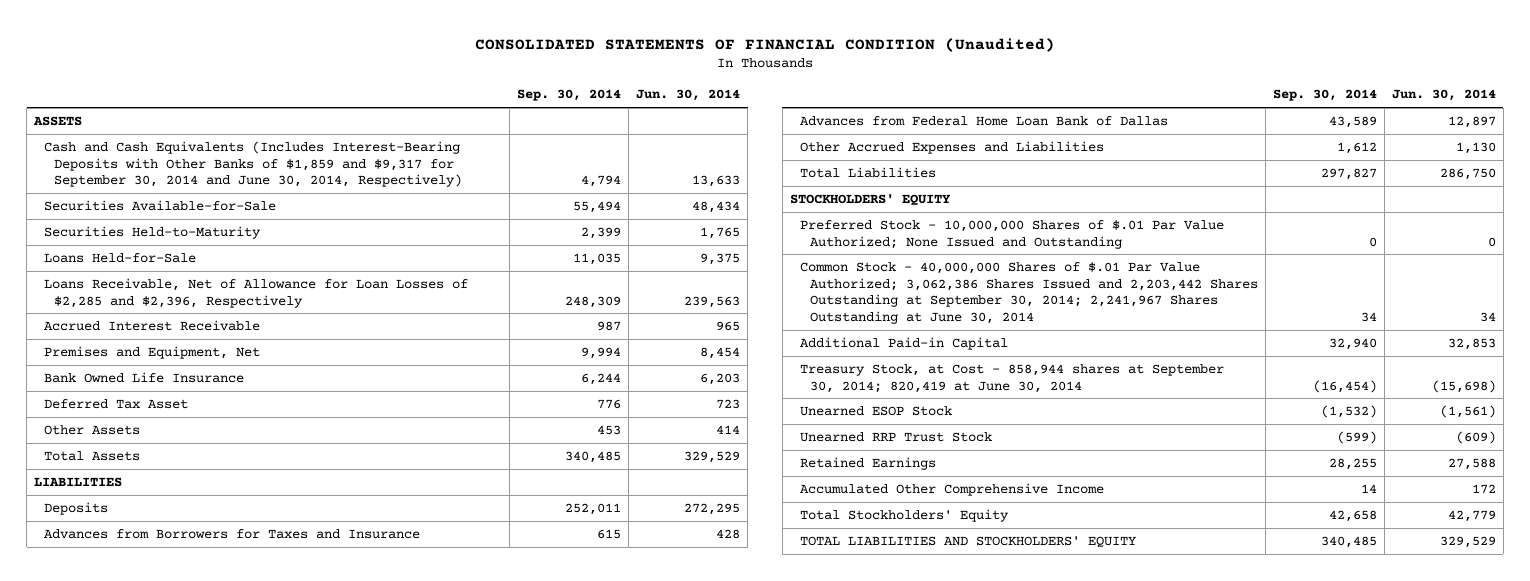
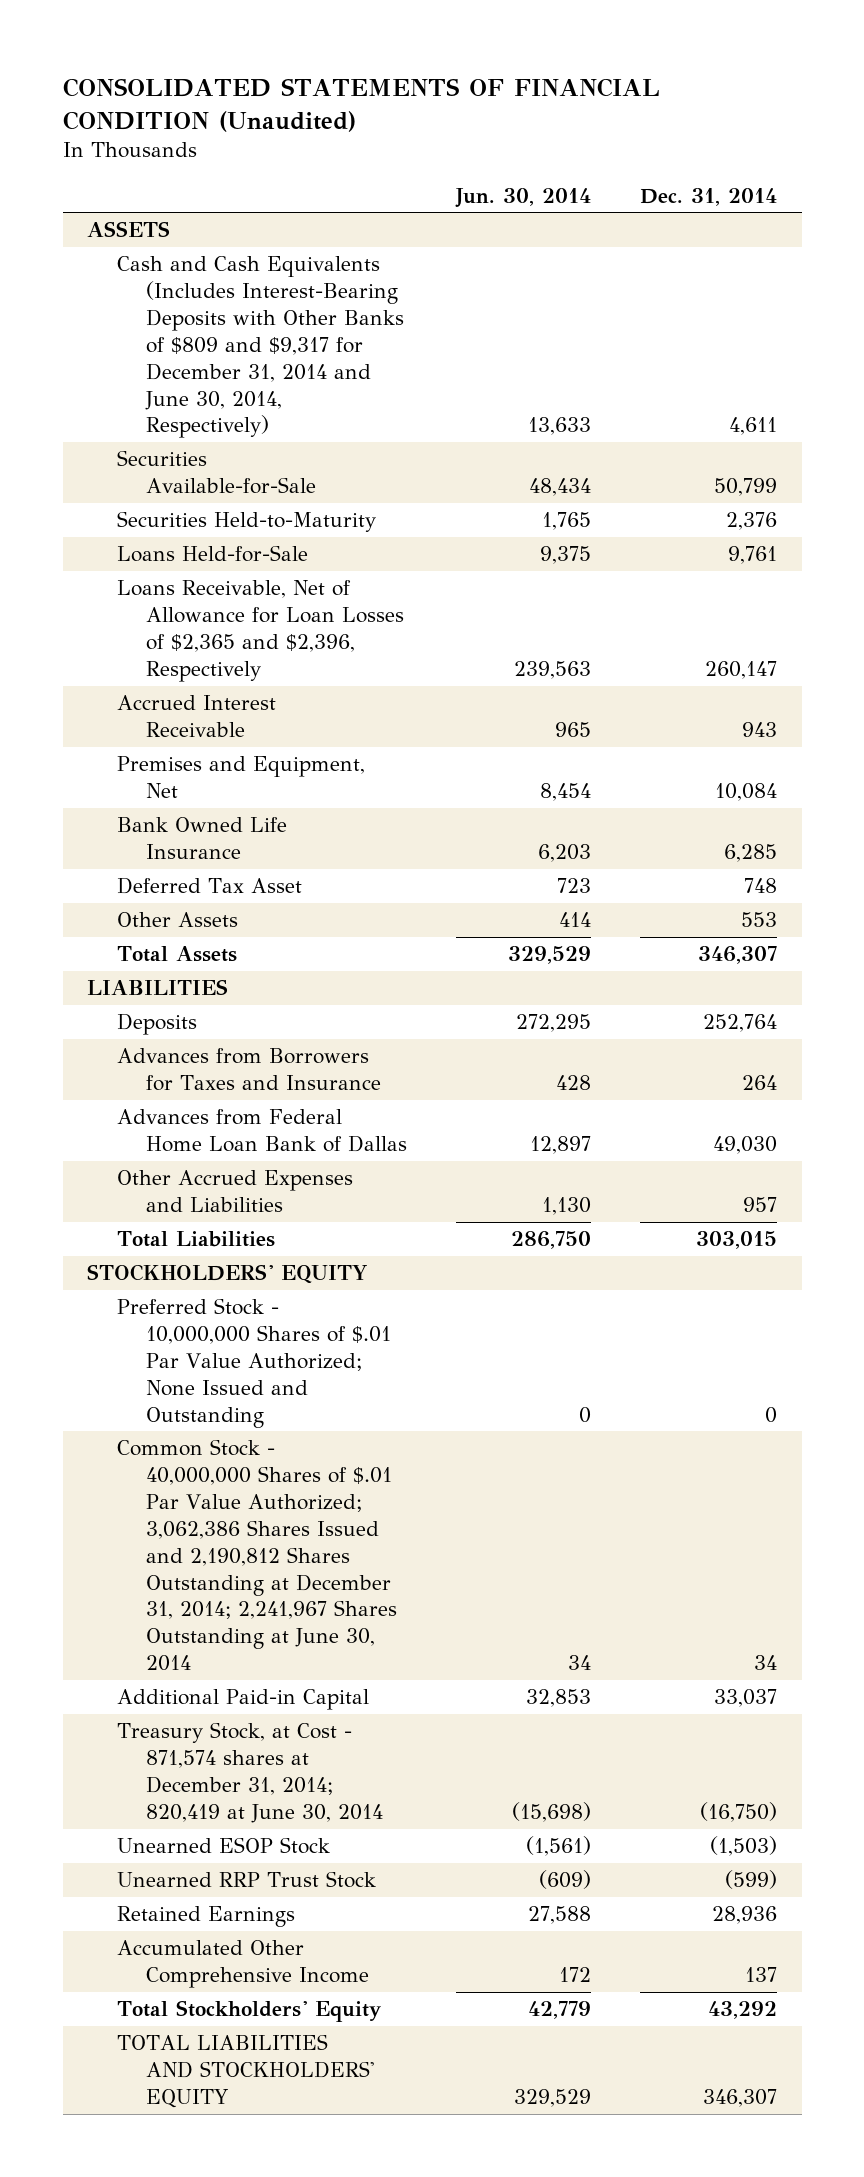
[517,89,622,102] Sep. 30, 2014 -> none
none -> [640,187,778,206] Dec. 31, 2014
[44,140,463,188] Cash and Cash Equivalents (Includes Interest-Bearing Deposits with Other Banks of $1,859 and $9,317 for September 30, 2014 and June 30, 2014, Respectively) -> [116,256,405,439] Cash and Cash Equivalents (Includes Interest-Bearing Deposits with Other Banks of $809 and $9,317 for December 31, 2014 and June 30, 2014, Respectively)
[44,277,469,308] Loans Receivable, Net of Allowance for Loan Losses of $2,285 and $2,396, Respectively -> [116,580,405,682] Loans Receivable, Net of Allowance for Loan Losses of $2,365 and $2,396, Respectively
[799,261,1258,325] Common Stock - 40,000,000 Shares of $.01 Par Value Authorized; 3,062,386 Shares Issued and 2,203,442 Shares Outstanding at September 30, 2014; 2,241,967 Shares Outstanding at June 30, 2014 -> [116,1439,398,1672] Common Stock - 40,000,000 Shares of $.01 Par Value Authorized; 3,062,386 Shares Issued and 2,190,812 Shares Outstanding at December 31, 2014; 2,241,967 Shares Outstanding at June 30, 2014
[799,363,1224,393] Treasury Stock, at Cost - 858,944 shares at September 30, 2014; 820,419 at June 30, 2014 -> [116,1722,384,1823] Treasury Stock, at Cost - 871,574 shares at December 31, 2014; 820,419 at June 30, 2014

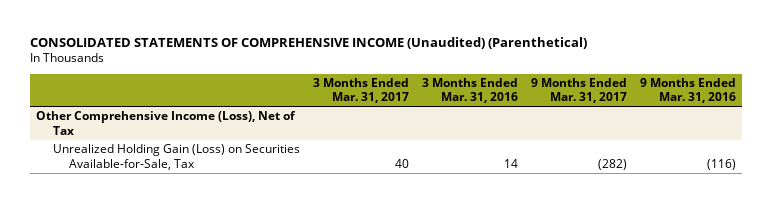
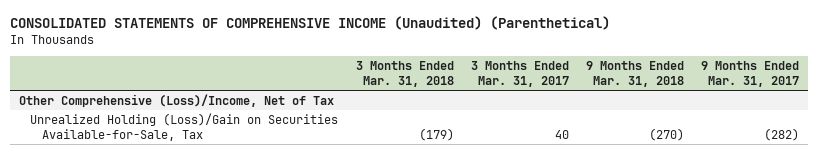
[421,77,518,104] 3 Months Ended Mar. 31, 2016 -> none
[639,77,736,104] 9 Months Ended Mar. 31, 2016 -> none
none -> [355,61,454,88] 3 Months Ended Mar. 31, 2018
none -> [585,61,684,88] 9 Months Ended Mar. 31, 2018
[36,111,297,135] Other Comprehensive Income (Loss), Net of Tax -> [18,93,334,107] Other Comprehensive (Loss)/Income, Net of Tax
[52,144,300,170] Unrealized Holding Gain (Loss) on Securities Available-for-Sale, Tax -> [30,112,339,141] Unrealized Holding (Loss)/Gain on Securities Available-for-Sale, Tax

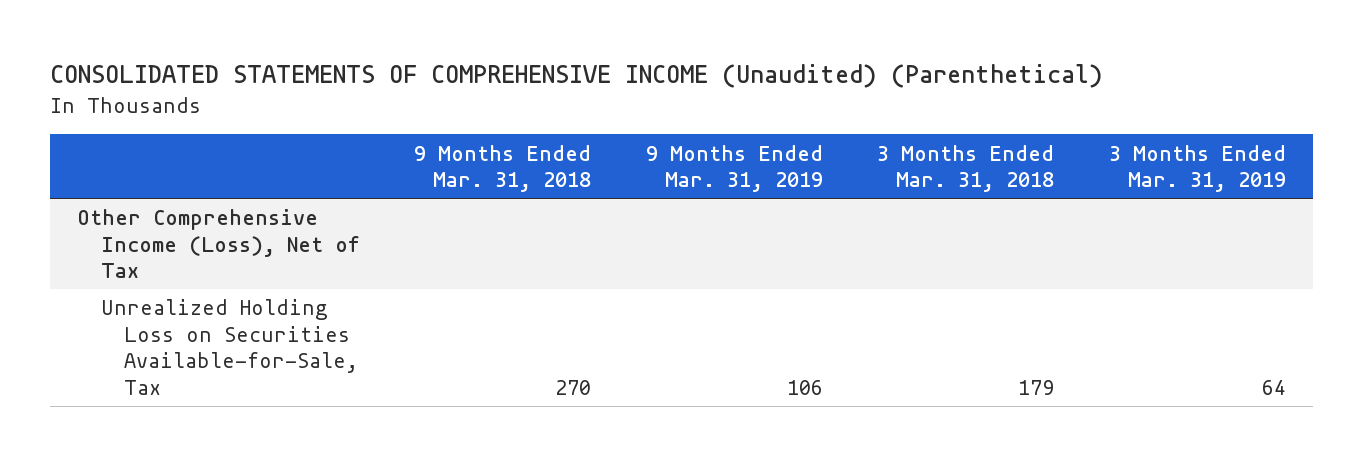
[470,61,569,88] 3 Months Ended Mar. 31, 2017 -> none
[701,61,800,88] 9 Months Ended Mar. 31, 2017 -> none
none -> [645,144,823,193] 9 Months Ended Mar. 31, 2019
none -> [1108,144,1286,193] 3 Months Ended Mar. 31, 2019
[18,93,334,107] Other Comprehensive (Loss)/Income, Net of Tax -> [76,209,360,279] Other Comprehensive Income (Loss), Net of Tax
[30,112,339,141] Unrealized Holding (Loss)/Gain on Securities Available-for-Sale, Tax -> [100,299,359,395] Unrealized Holding Loss on Securities Available-for-Sale, Tax
[418,127,454,141] (179) -> [1018,379,1055,395] 179
[648,127,684,141] (270) -> [555,379,592,395] 270

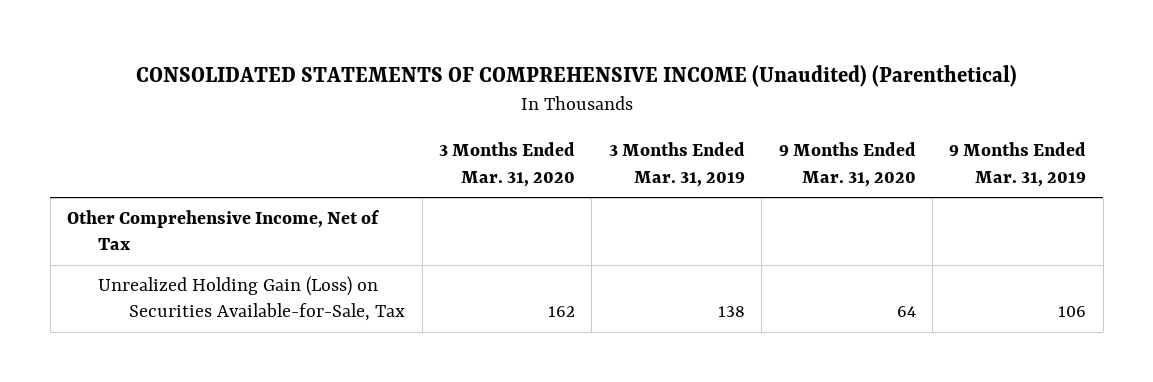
[414,144,592,193] 9 Months Ended Mar. 31, 2018 -> none
[877,144,1055,193] 3 Months Ended Mar. 31, 2018 -> none
none -> [438,142,575,187] 3 Months Ended Mar. 31, 2020
none -> [778,142,916,187] 9 Months Ended Mar. 31, 2020
[76,209,360,279] Other Comprehensive Income (Loss), Net of Tax -> [67,210,381,251] Other Comprehensive Income, Net of Tax
[100,299,359,395] Unrealized Holding Loss on Securities Available-for-Sale, Tax -> [98,276,406,322] Unrealized Holding Gain (Loss) on Securities Available-for-Sale, Tax
[1261,379,1286,395] 64 -> [717,306,745,318] 138

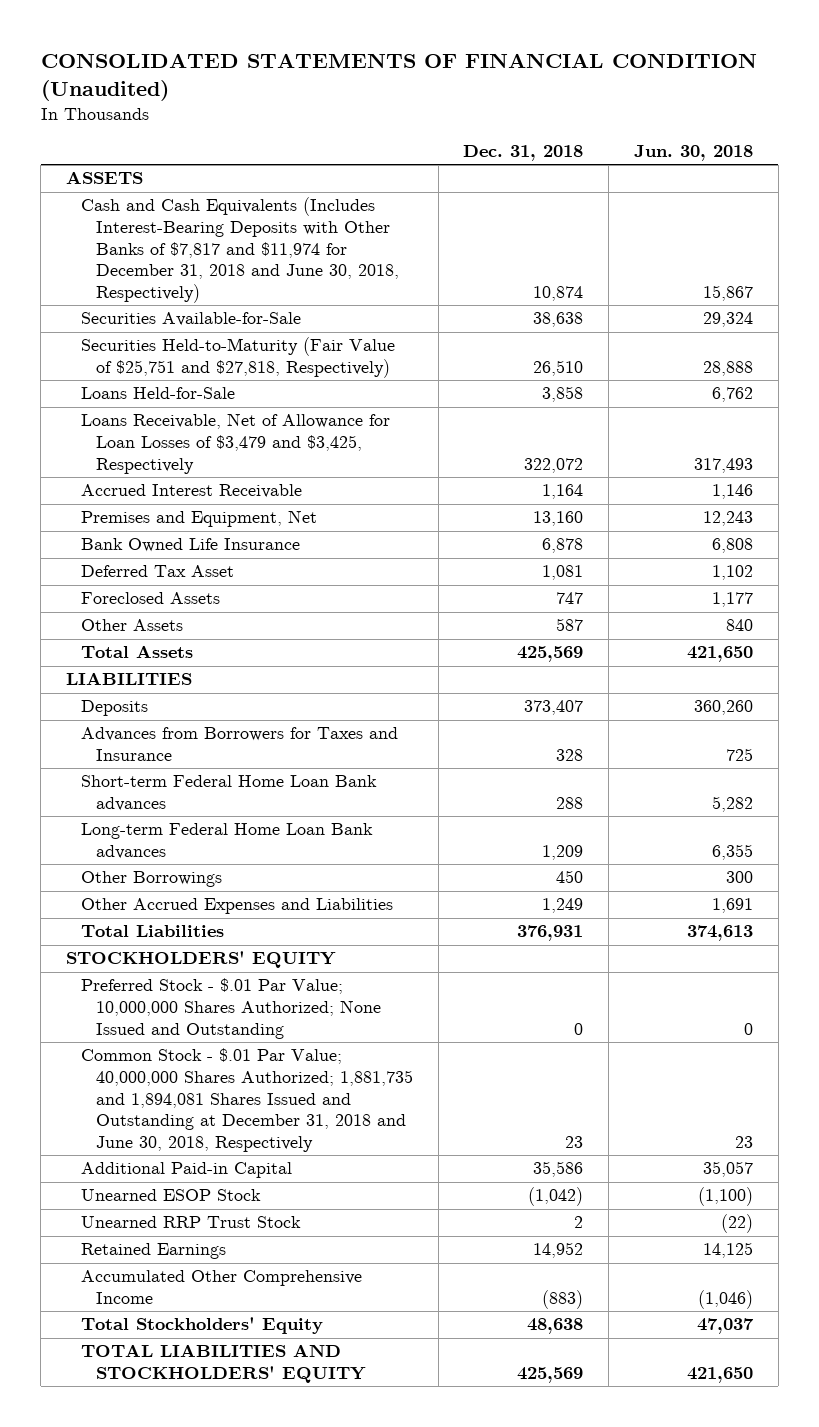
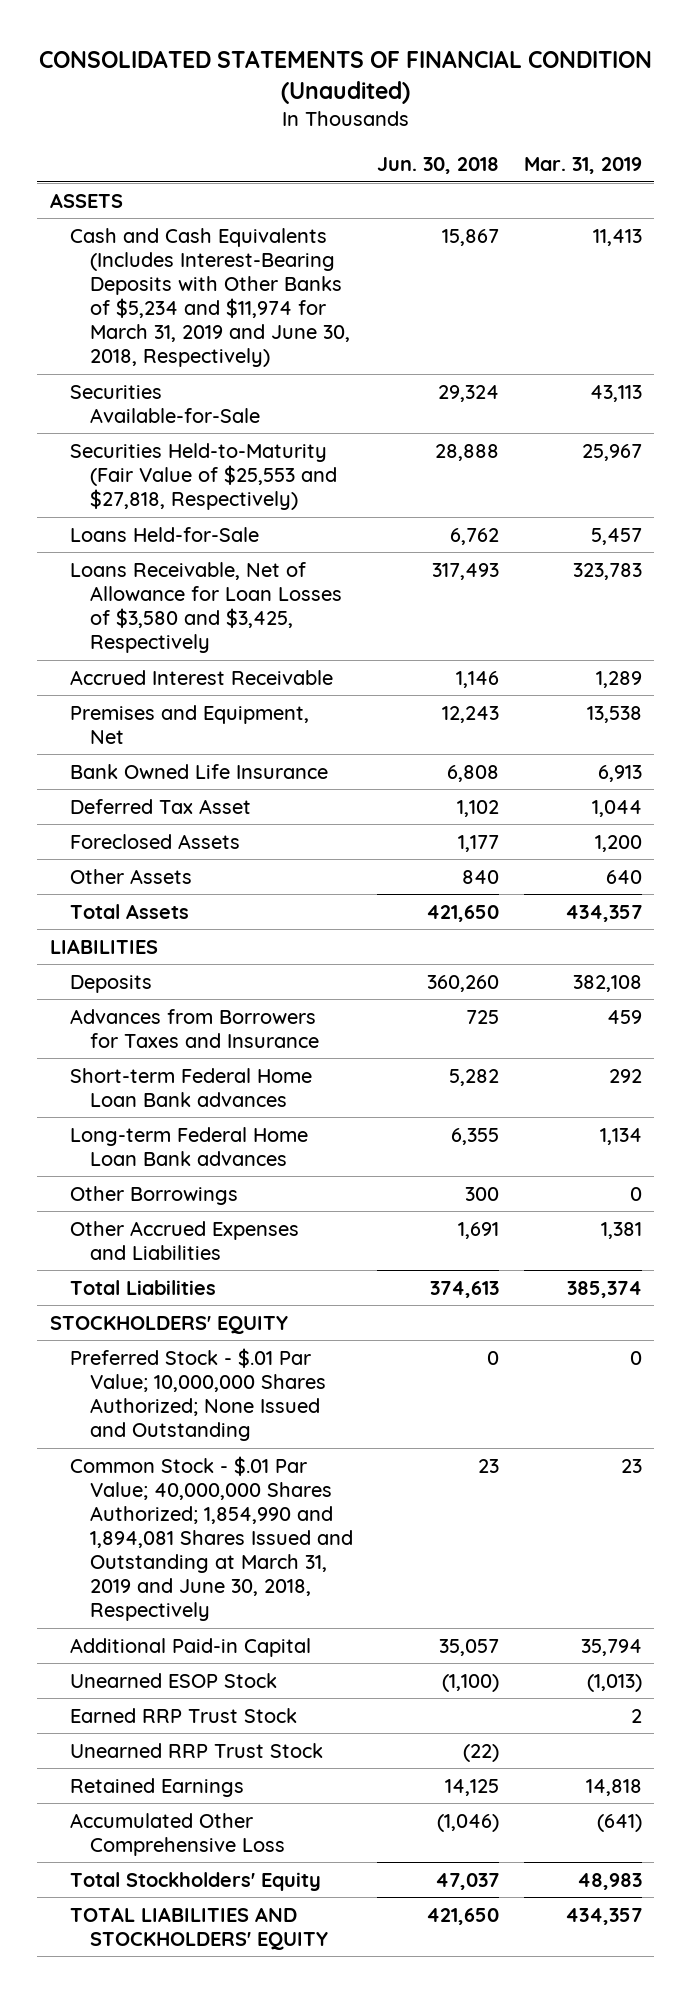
[463,145,584,162] Dec. 31, 2018 -> none
none -> [523,157,642,175] Mar. 31, 2019
[80,197,399,304] Cash and Cash Equivalents (Includes Interest-Bearing Deposits with Other Banks of $7,817 and $11,974 for December 31, 2018 and June 30, 2018, Respectively) -> [69,227,351,367] Cash and Cash Equivalents (Includes Interest-Bearing Deposits with Other Banks of $5,234 and $11,974 for March 31, 2019 and June 30, 2018, Respectively)
[80,337,395,379] Securities Held-to-Maturity (Fair Value of $25,751 and $27,818, Respectively) -> [69,442,338,510] Securities Held-to-Maturity (Fair Value of $25,553 and $27,818, Respectively)
[80,413,390,474] Loans Receivable, Net of Allowance for Loan Losses of $3,479 and $3,425, Respectively -> [69,561,343,653] Loans Receivable, Net of Allowance for Loan Losses of $3,580 and $3,425, Respectively
[80,1048,413,1153] Common Stock - $.01 Par Value; 40,000,000 Shares Authorized; 1,881,735 and 1,894,081 Shares Issued and Outstanding at December 31, 2018 and June 30, 2018, Respectively -> [69,1455,354,1621] Common Stock - $.01 Par Value; 40,000,000 Shares Authorized; 1,854,990 and 1,894,081 Shares Issued and Outstanding at March 31, 2019 and June 30, 2018, Respectively
none -> [69,1707,297,1723] Earned RRP Trust Stock
[80,1270,362,1305] Accumulated Other Comprehensive Income -> [69,1812,286,1856] Accumulated Other Comprehensive Loss

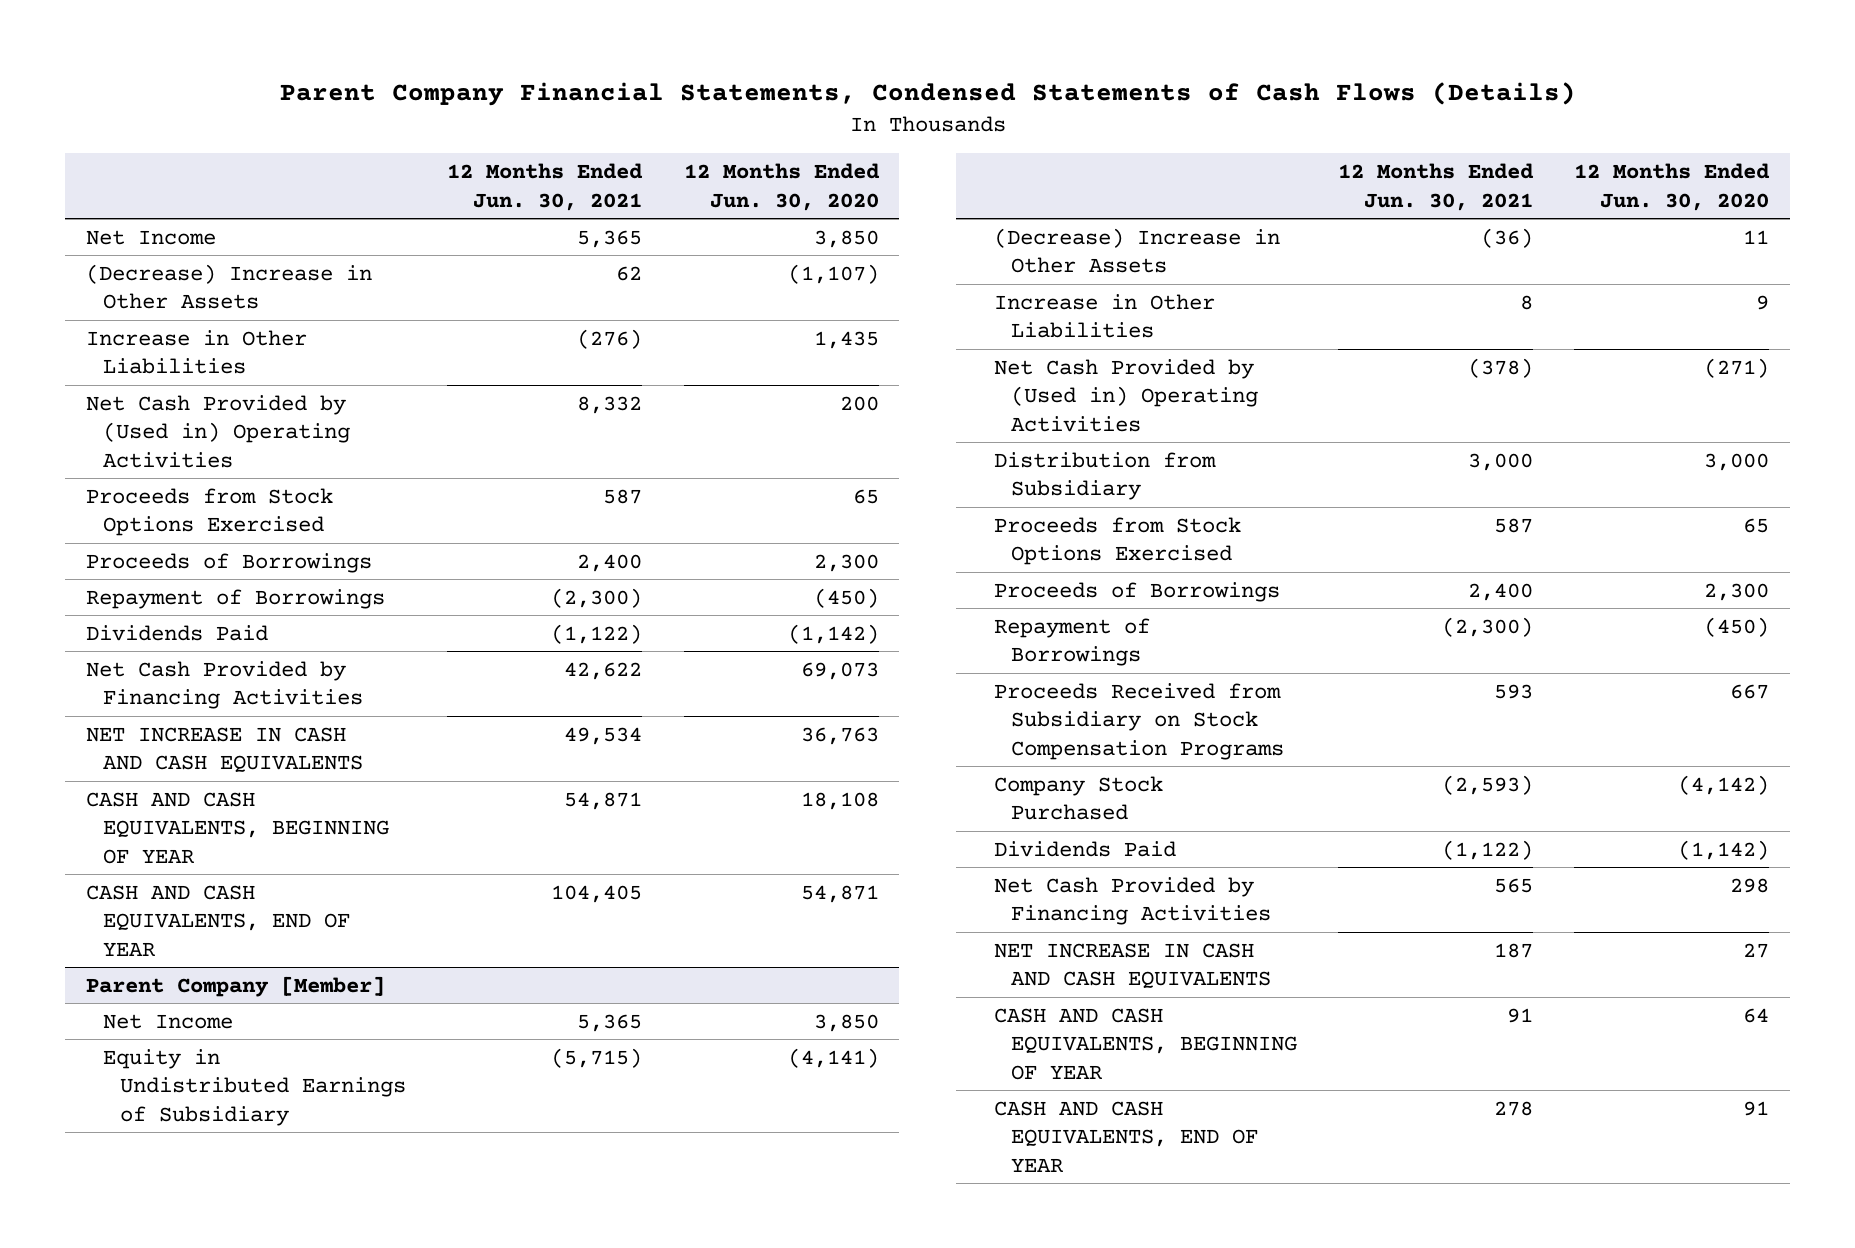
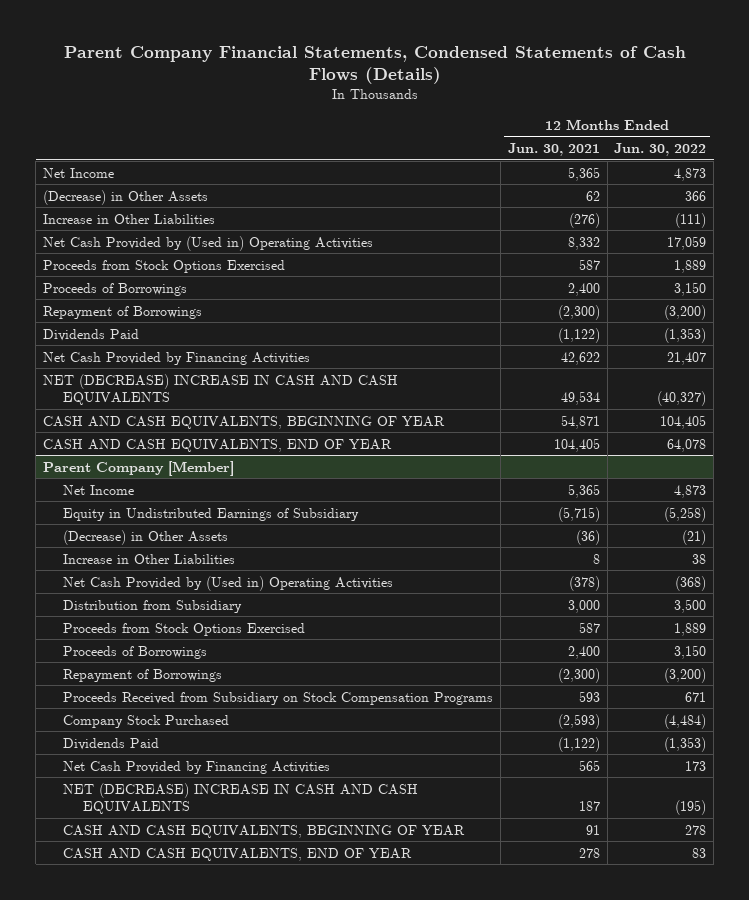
[683,163,880,211] 12 Months Ended Jun. 30, 2020 -> none
none -> [614,143,707,157] Jun. 30, 2022
[85,263,372,310] (Decrease) Increase in Other Assets -> [42,189,208,205] (Decrease) in Other Assets
[85,726,363,774] NET INCREASE IN CASH AND CASH EQUIVALENTS -> [42,373,398,406] NET (DECREASE) INCREASE IN CASH AND CASH EQUIVALENTS
[993,227,1280,274] (Decrease) Increase in Other Assets -> [63,529,229,545] (Decrease) in Other Assets
[993,942,1271,990] NET INCREASE IN CASH AND CASH EQUIVALENTS -> [63,782,419,815] NET (DECREASE) INCREASE IN CASH AND CASH EQUIVALENTS

